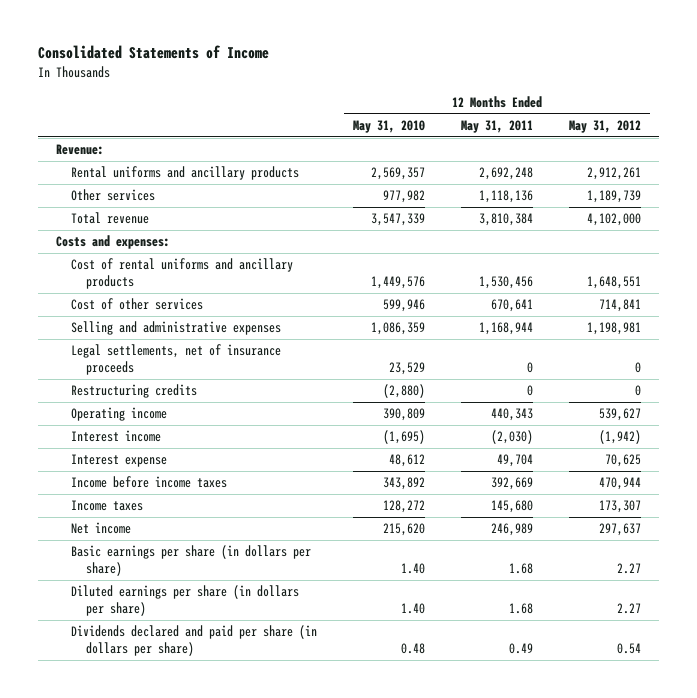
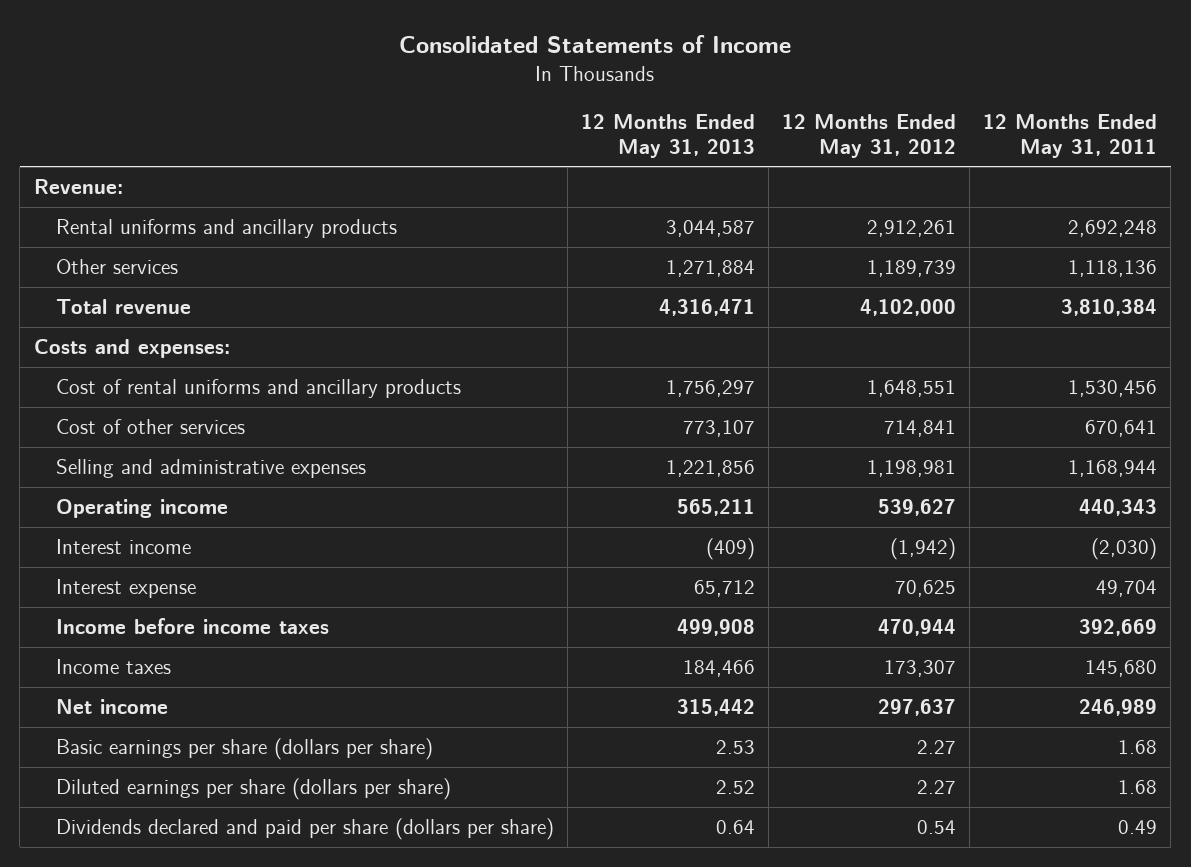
[352,119,425,133] May 31, 2010 -> none
none -> [580,114,755,158] 12 Months Ended May 31, 2013
[70,344,281,376] Legal settlements, net of insurance proceeds -> none
[70,384,197,399] Restructuring credits -> none
[70,545,311,577] Basic earnings per share (in dollars per share) -> [55,738,433,761] Basic earnings per share (dollars per share)
[70,585,299,617] Diluted earnings per share (in dollars per share) -> [55,778,451,801] Diluted earnings per share (dollars per share)
[70,625,317,657] Dividends declared and paid per share (in dollars per share) -> [55,818,554,841] Dividends declared and paid per share (dollars per share)

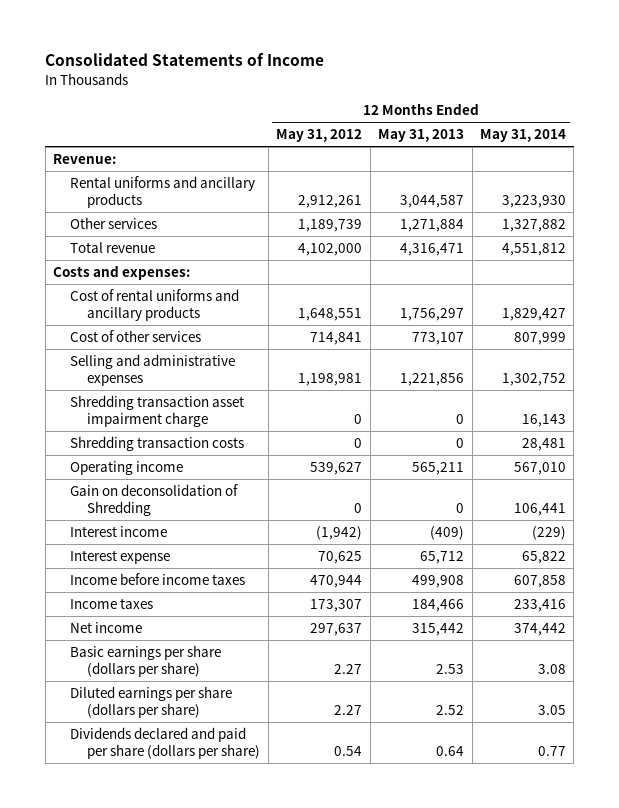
[983,114,1158,158] 12 Months Ended May 31, 2011 -> none
none -> [480,129,567,143] May 31, 2014
none -> [70,394,245,428] Shredding transaction asset impairment charge
none -> [70,435,245,451] Shredding transaction costs
none -> [70,483,239,517] Gain on deconsolidation of Shredding

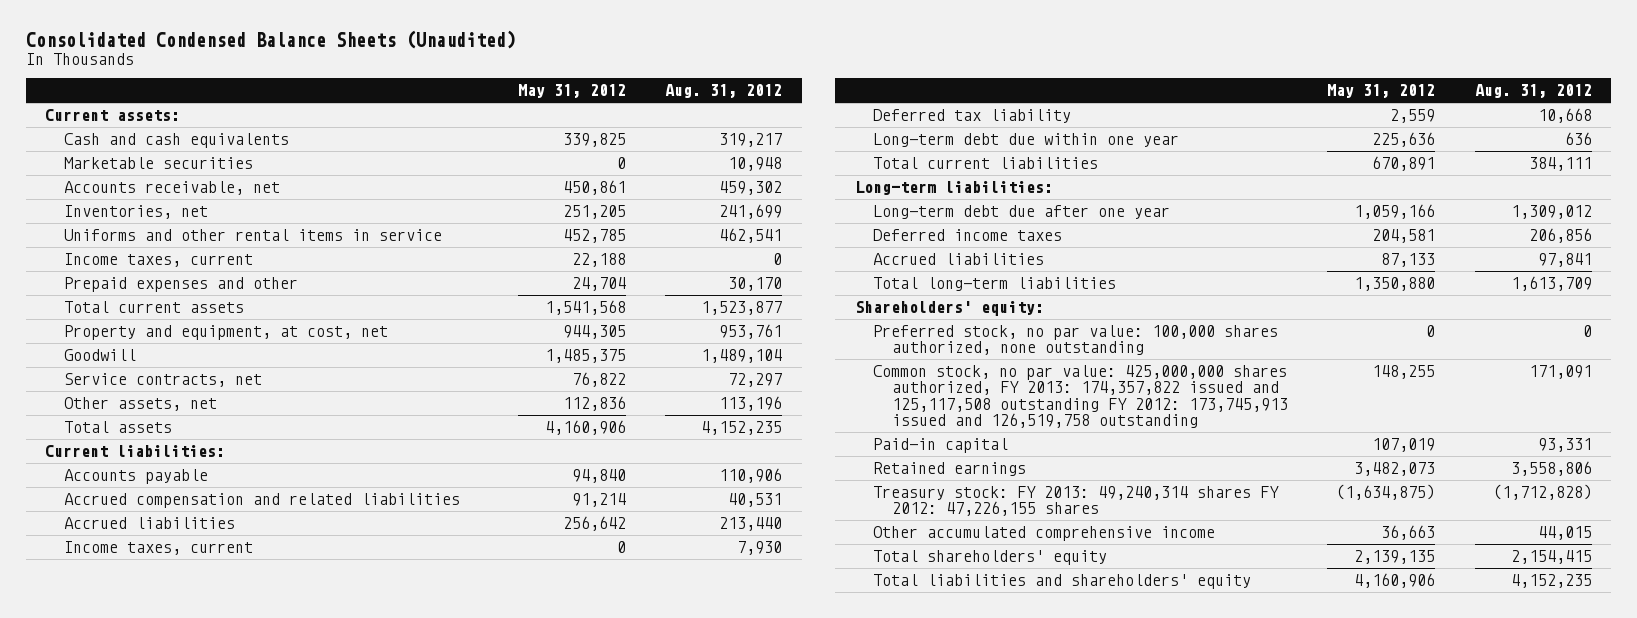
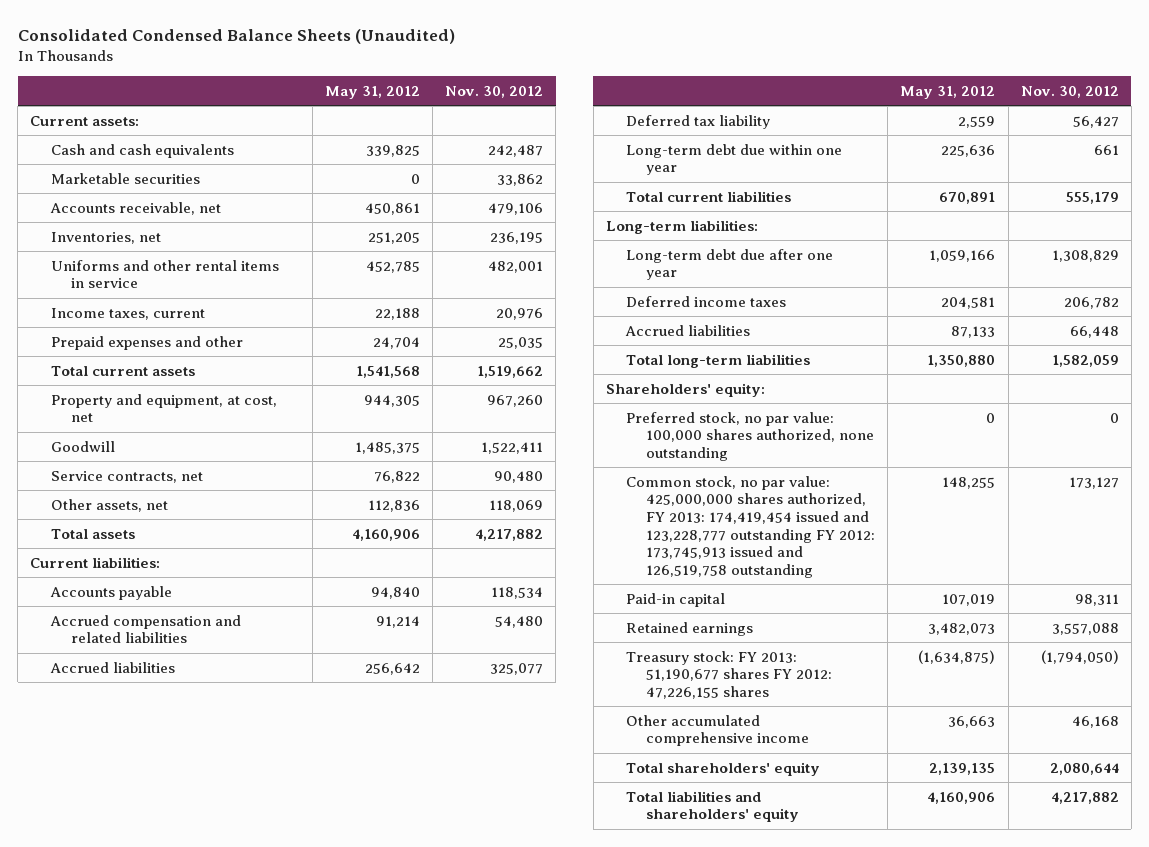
[665,84,783,99] Aug. 31, 2012 -> none
none -> [445,85,544,98] Nov. 30, 2012
[63,541,253,556] Income taxes, current -> none
[873,365,1289,428] Common stock, no par value: 425,000,000 shares authorized, FY 2013: 174,357,822 issued and 125,117,508 outstanding FY 2012: 173,745,913 issued and 126,519,758 outstanding -> [626,475,876,578] Common stock, no par value: 425,000,000 shares authorized, FY 2013: 174,419,454 issued and 123,228,777 outstanding FY 2012: 173,745,913 issued and 126,519,758 outstanding
[873,486,1280,517] Treasury stock: FY 2013: 49,240,314 shares FY 2012: 47,226,155 shares -> [626,650,833,699] Treasury stock: FY 2013: 51,190,677 shares FY 2012: 47,226,155 shares

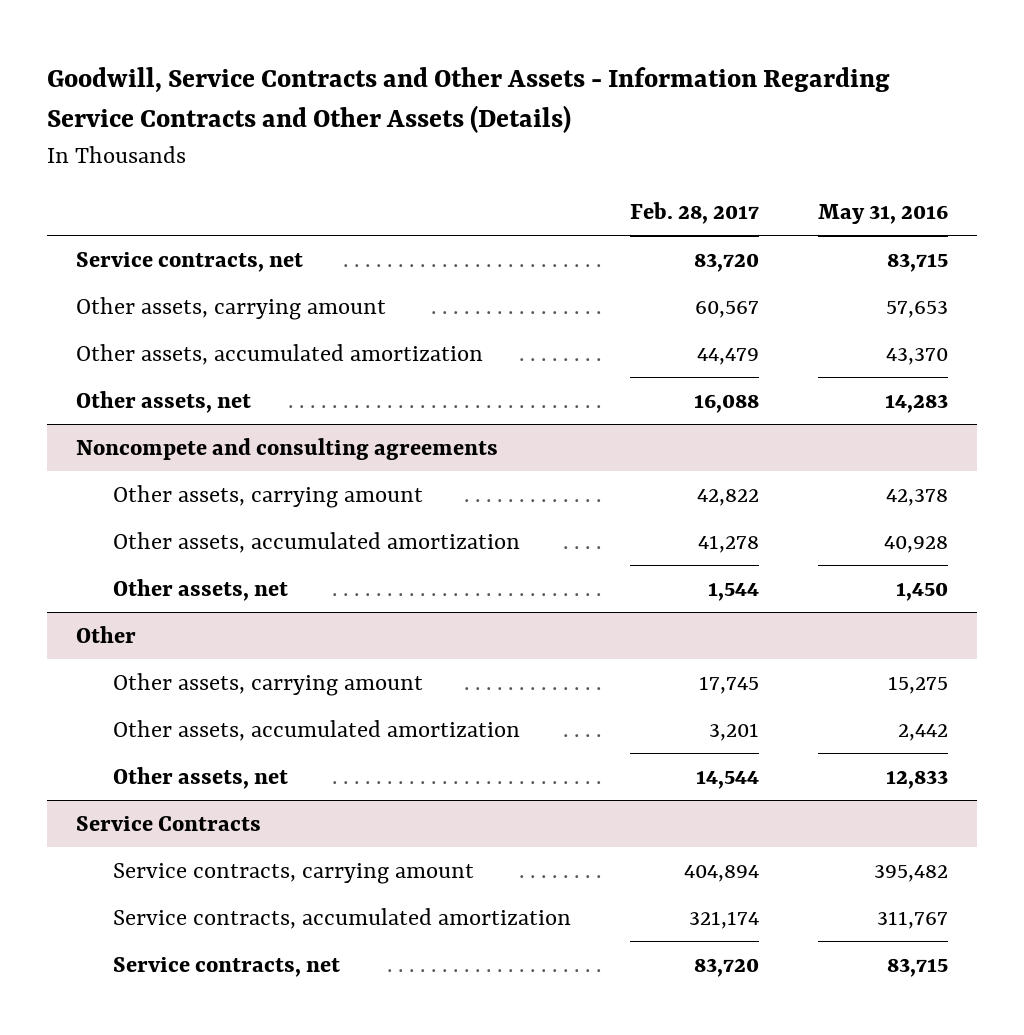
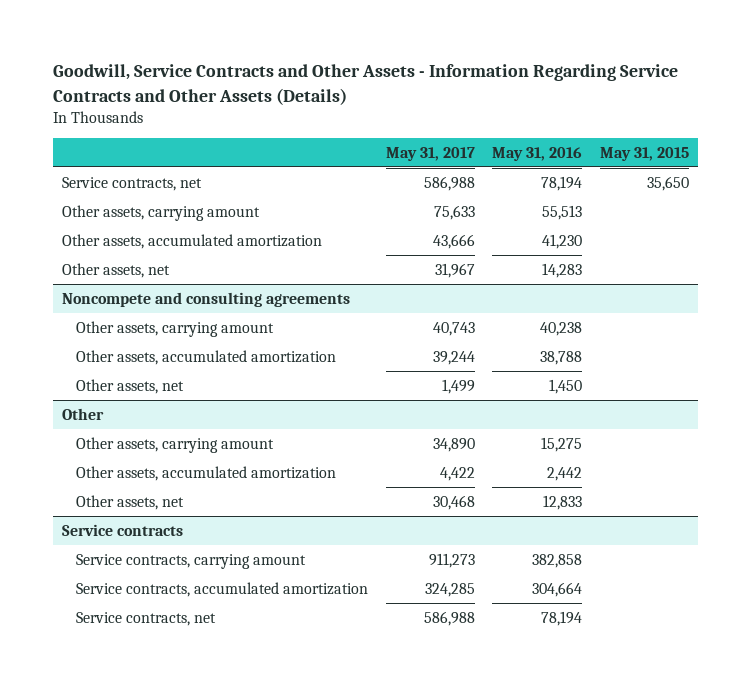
[630,202,760,225] Feb. 28, 2017 -> none
none -> [385,146,475,161] May 31, 2017
none -> [600,146,690,161] May 31, 2015
[887,252,949,272] 83,715 -> [541,175,583,191] 78,194
[886,300,949,318] 57,653 -> [542,204,583,220] 55,513
[886,347,949,365] 43,370 -> [542,233,583,249] 41,230
[886,488,949,506] 42,378 -> [540,321,583,336] 40,238
[884,535,949,553] 40,928 -> [540,350,583,365] 38,788
[76,815,262,831] Service Contracts -> [62,523,184,536] Service contracts
[874,864,949,882] 395,482 -> [532,553,583,568] 382,858
[877,910,949,929] 311,767 -> [532,581,583,597] 304,664
[887,957,949,977] 83,715 -> [541,610,583,626] 78,194

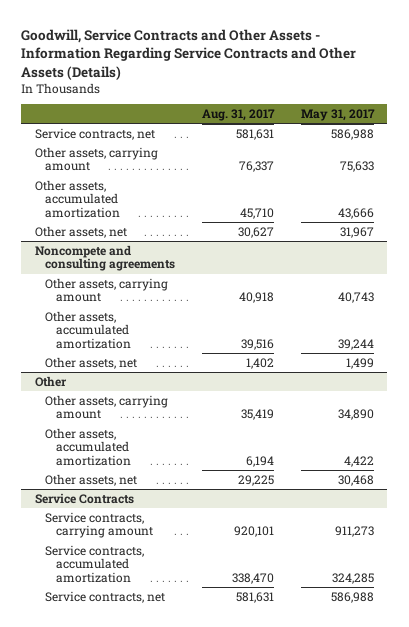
[492,146,583,161] May 31, 2016 -> none
[600,146,690,161] May 31, 2015 -> none
none -> [202,108,276,121] Aug. 31, 2017
[62,523,184,536] Service contracts -> [34,492,134,504] Service Contracts

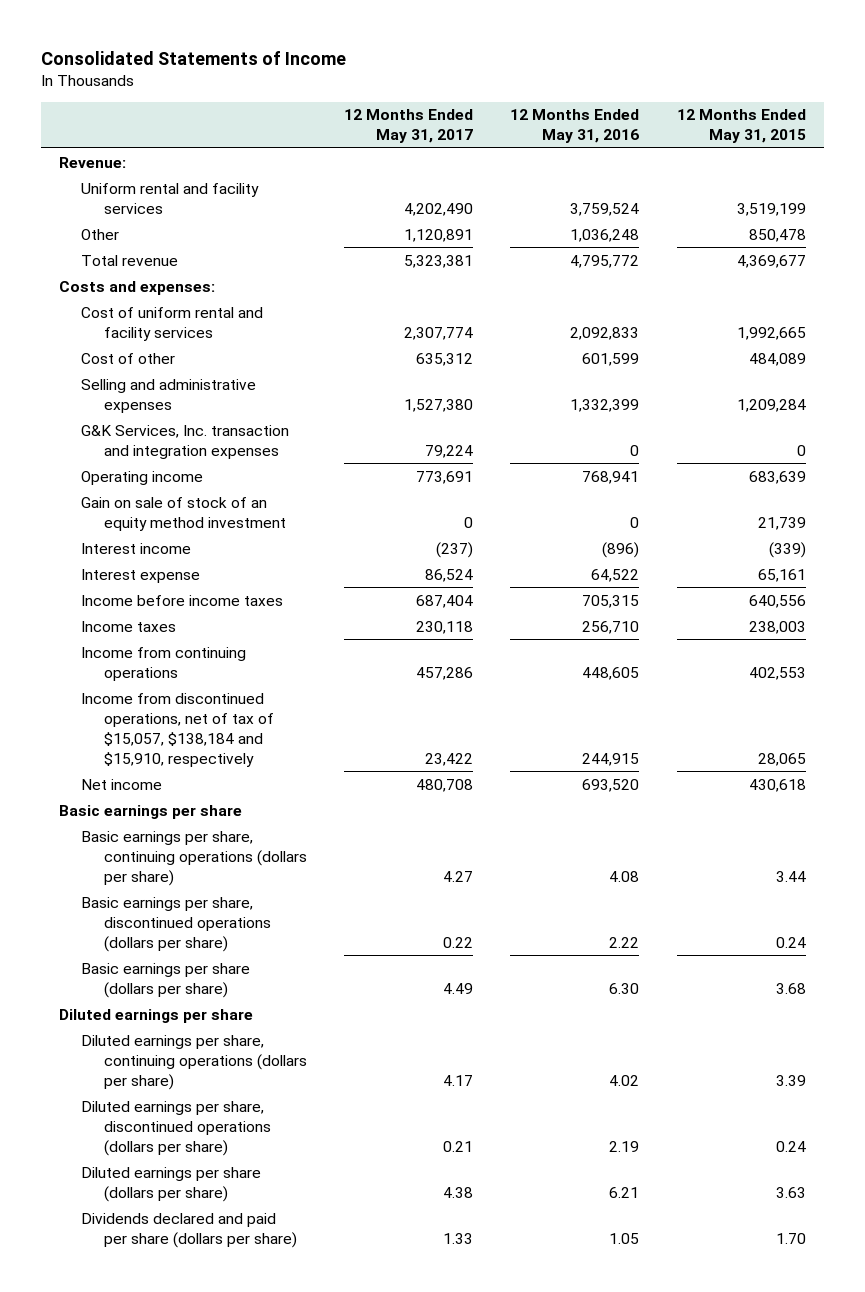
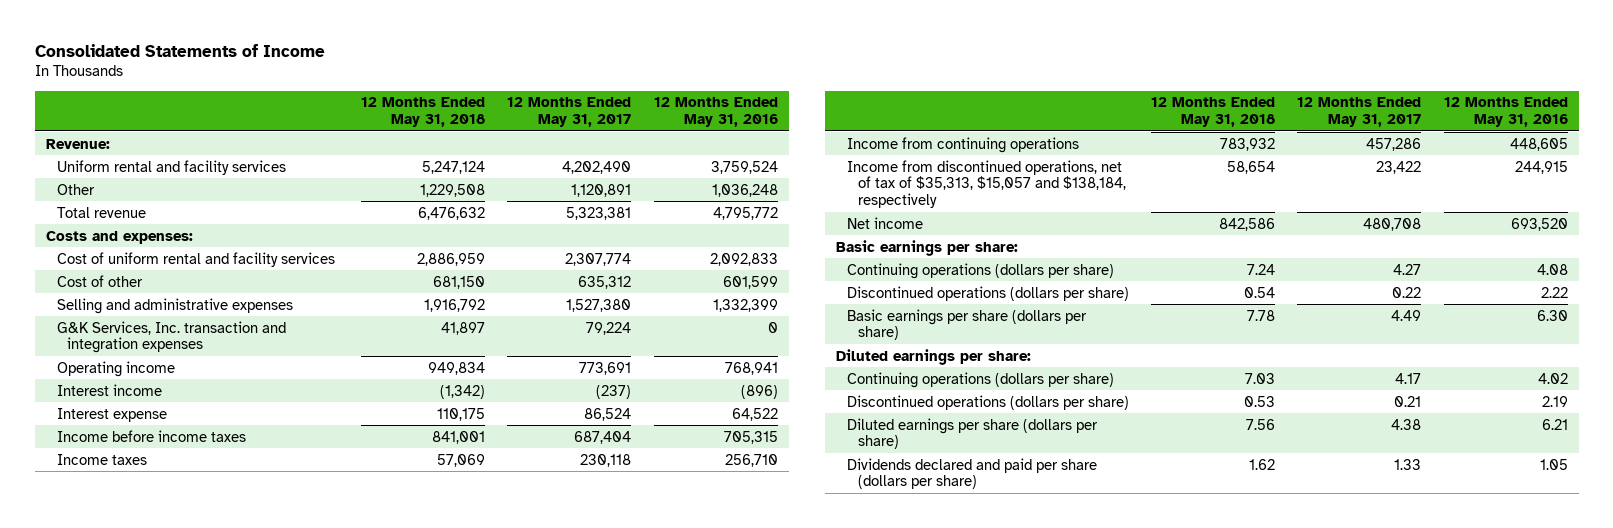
[676,109,806,144] 12 Months Ended May 31, 2015 -> none
none -> [360,97,485,128] 12 Months Ended May 31, 2018
[81,496,286,531] Gain on sale of stock of an equity method investment -> none
[81,692,274,767] Income from discontinued operations, net of tax of $15,057, $138,184 and $15,910, respectively -> [846,159,1126,209] Income from discontinued operations, net of tax of $35,313, $15,057 and $138,184, respectively
[59,804,243,819] Basic earnings per share -> [835,239,1018,256] Basic earnings per share:
[81,830,307,886] Basic earnings per share, continuing operations (dollars per share) -> [846,262,1114,279] Continuing operations (dollars per share)
[81,896,271,952] Basic earnings per share, discontinued operations (dollars per share) -> [846,285,1129,301] Discontinued operations (dollars per share)
[59,1008,254,1023] Diluted earnings per share -> [835,348,1031,365] Diluted earnings per share:
[81,1034,307,1090] Diluted earnings per share, continuing operations (dollars per share) -> [846,371,1114,388] Continuing operations (dollars per share)
[81,1100,271,1156] Diluted earnings per share, discontinued operations (dollars per share) -> [846,394,1129,410] Discontinued operations (dollars per share)

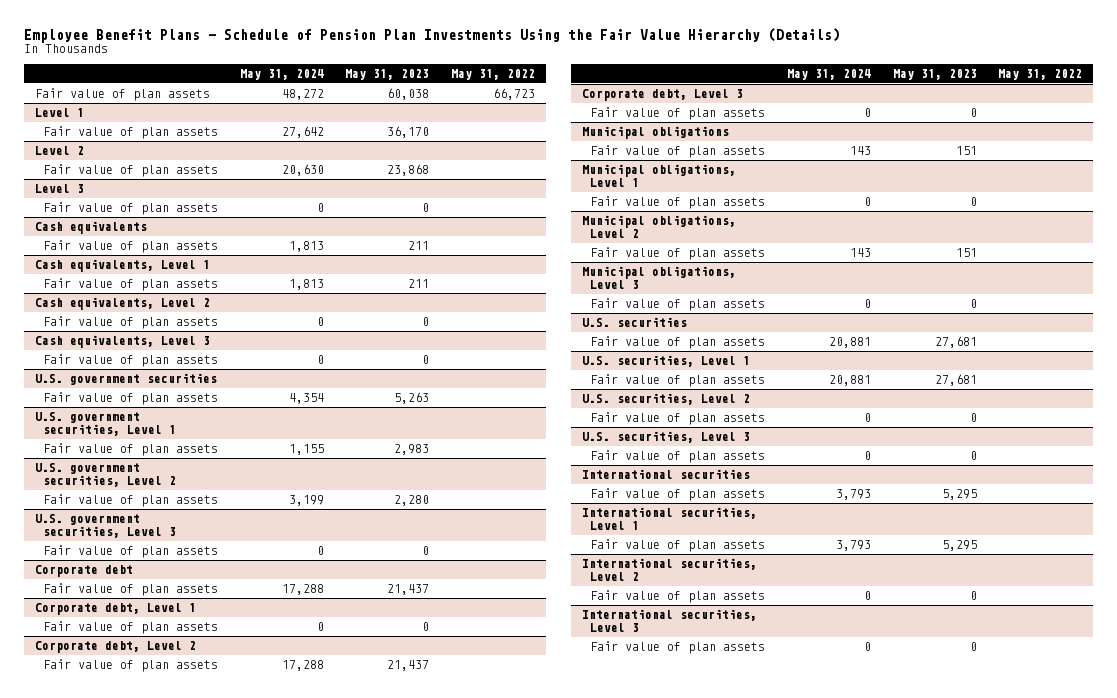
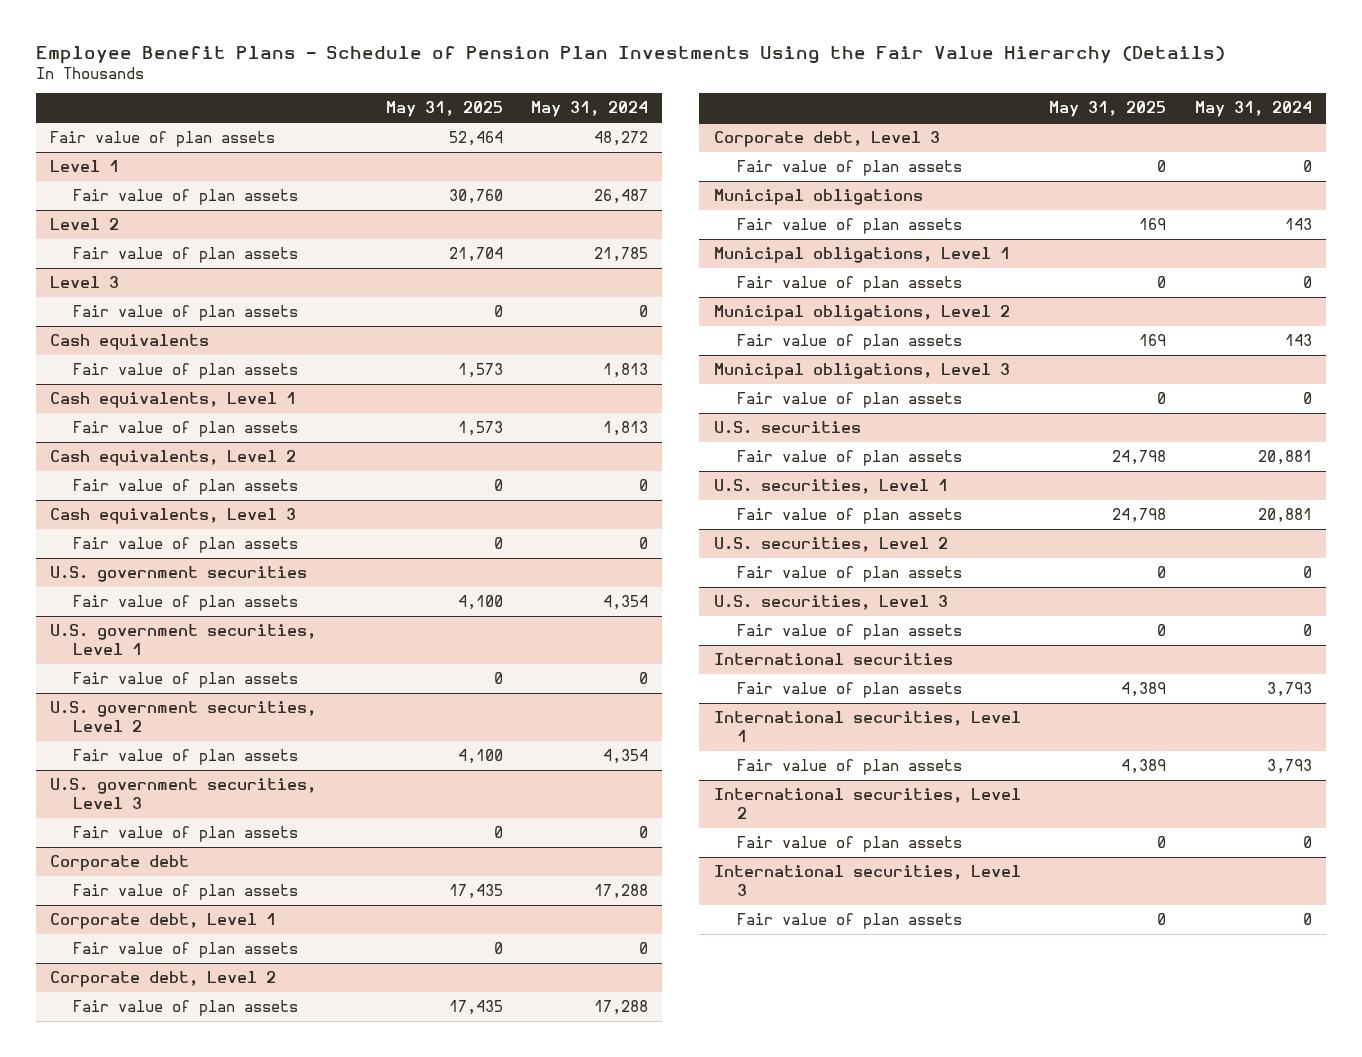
[345,68,430,80] May 31, 2023 -> none
[451,68,536,80] May 31, 2022 -> none
none -> [385,101,503,118] May 31, 2025
[281,126,324,139] 27,642 -> [594,189,649,205] 26,487
[281,164,324,177] 20,630 -> [594,247,649,263] 21,785
[288,444,324,456] 1,155 -> [639,672,649,685] 0
[288,495,324,507] 3,199 -> [603,749,649,765] 4,354

